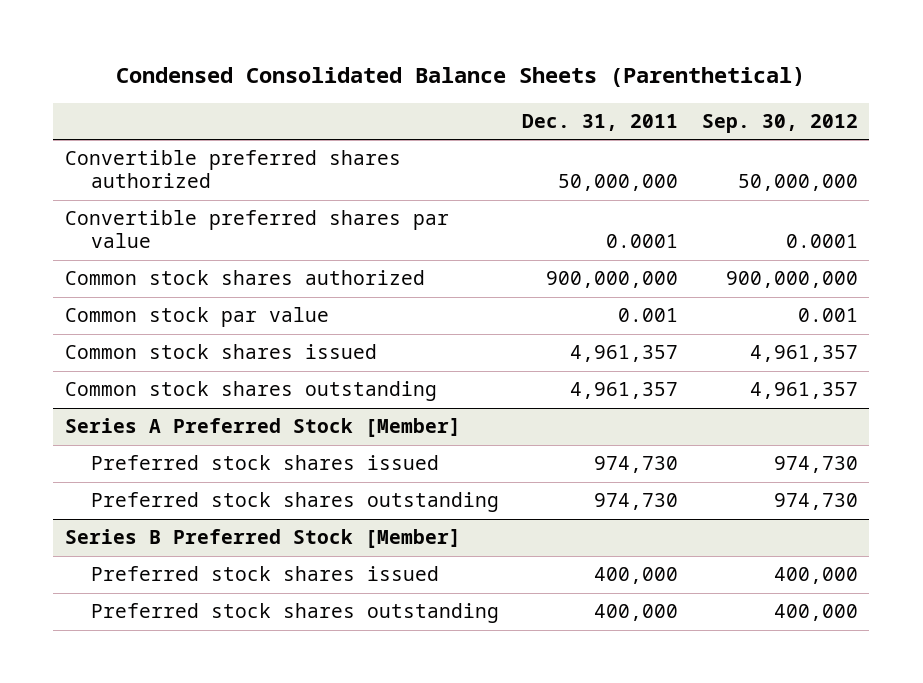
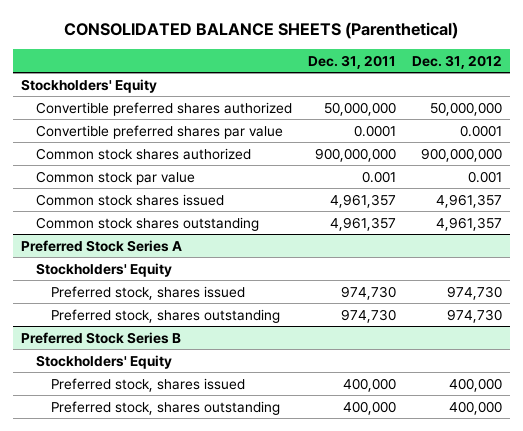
[116,67,806,88] Condensed Consolidated Balance Sheets (Parenthetical) -> [64,21,459,39] CONSOLIDATED BALANCE SHEETS (Parenthetical)
[701,113,858,133] Sep. 30, 2012 -> none
none -> [411,54,502,69] Dec. 31, 2012
none -> [20,78,157,93] Stockholders' Equity
[64,418,461,438] Series A Preferred Stock [Member] -> [20,239,182,252] Preferred Stock Series A
none -> [36,262,173,277] Stockholders' Equity
[91,455,440,471] Preferred stock shares issued -> [51,285,246,300] Preferred stock, shares issued
[91,492,500,513] Preferred stock shares outstanding -> [51,308,281,323] Preferred stock, shares outstanding
[64,529,461,549] Series B Preferred Stock [Member] -> [20,331,181,344] Preferred Stock Series B
none -> [36,354,173,369] Stockholders' Equity
[91,566,440,582] Preferred stock shares issued -> [51,377,246,392] Preferred stock, shares issued
[91,603,500,624] Preferred stock shares outstanding -> [51,400,281,415] Preferred stock, shares outstanding

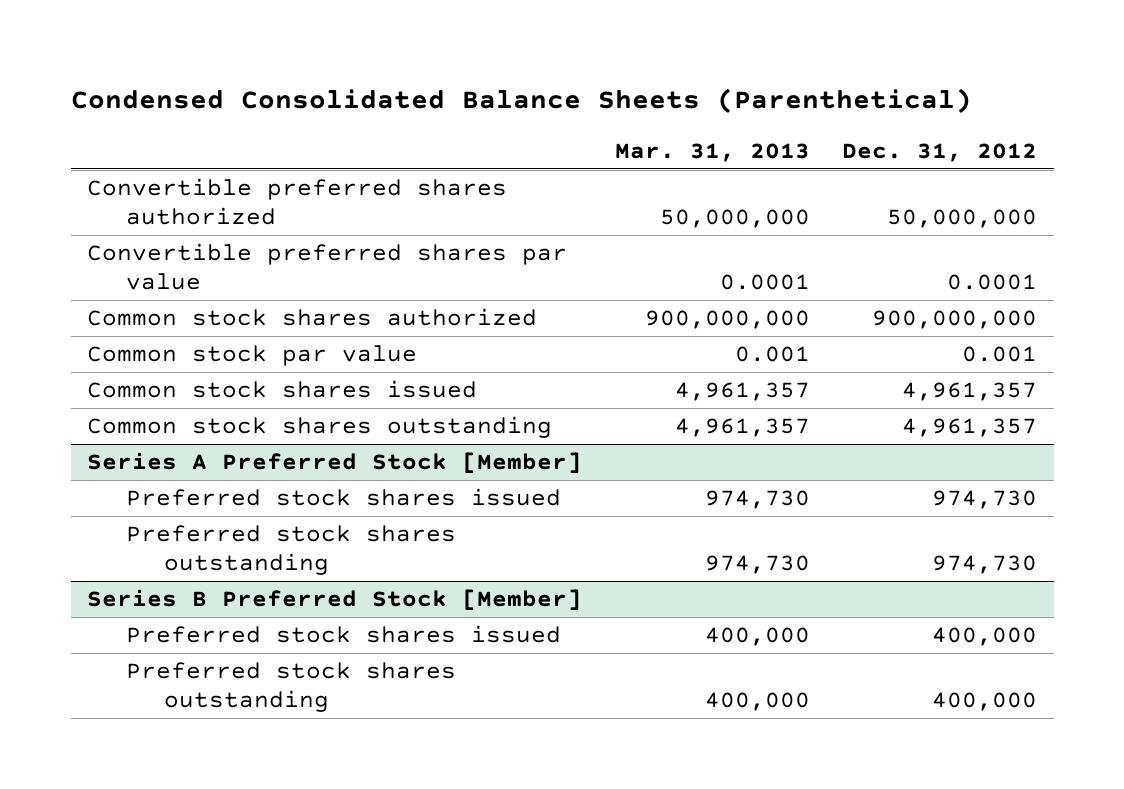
[64,21,459,39] CONSOLIDATED BALANCE SHEETS (Parenthetical) -> [70,88,972,114] Condensed Consolidated Balance Sheets (Parenthetical)
[307,54,396,69] Dec. 31, 2011 -> none
none -> [614,142,810,162] Mar. 31, 2013
[20,78,157,93] Stockholders' Equity -> none
[36,262,173,277] Stockholders' Equity -> none
[36,354,173,369] Stockholders' Equity -> none
[20,239,182,252] Preferred Stock Series A -> [87,452,583,474] Series A Preferred Stock [Member]
[51,285,246,300] Preferred stock, shares issued -> [125,488,561,507] Preferred stock shares issued
[51,308,281,323] Preferred stock, shares outstanding -> [125,525,456,575] Preferred stock shares outstanding
[20,331,181,344] Preferred Stock Series B -> [87,589,583,611] Series B Preferred Stock [Member]
[51,377,246,392] Preferred stock, shares issued -> [125,625,561,644] Preferred stock shares issued
[51,400,281,415] Preferred stock, shares outstanding -> [125,662,456,712] Preferred stock shares outstanding

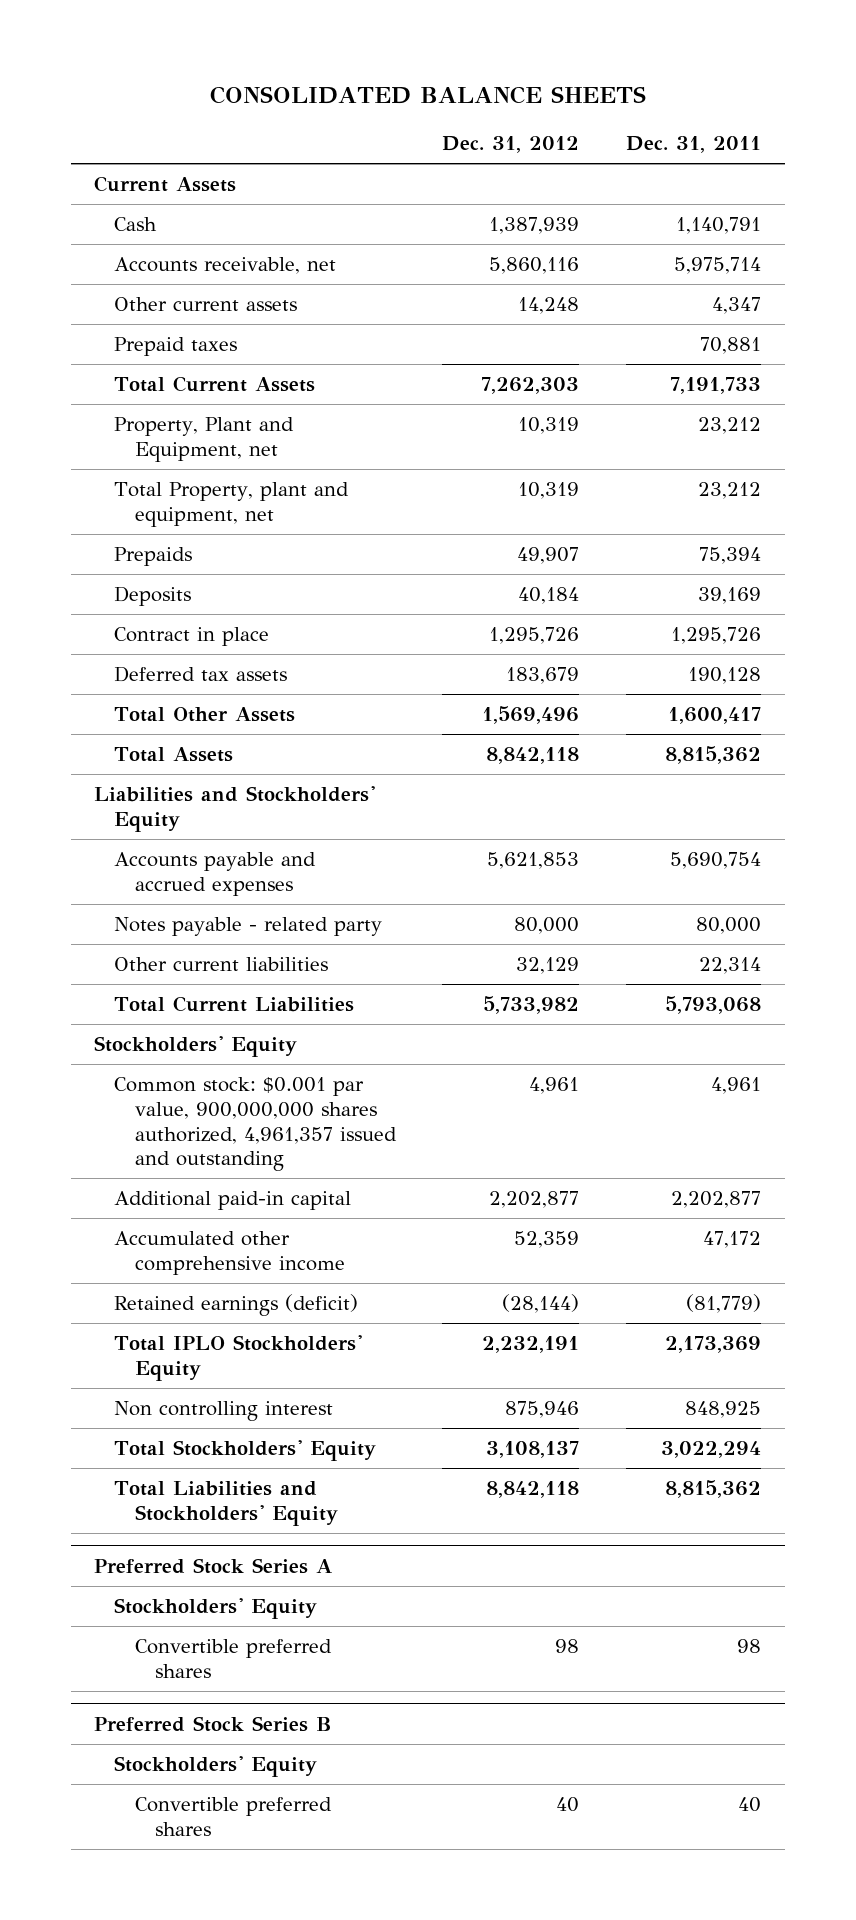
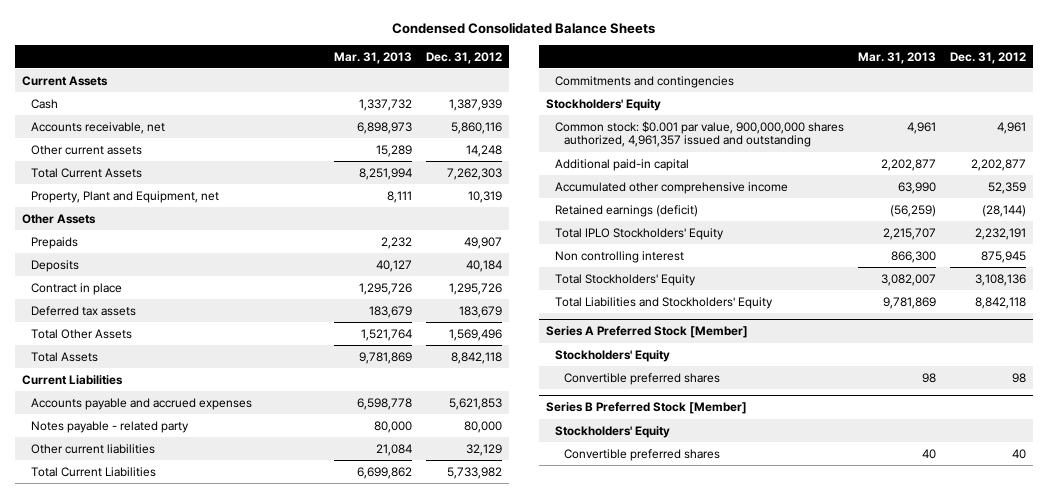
[209,85,646,104] CONSOLIDATED BALANCE SHEETS -> [391,22,655,35] Condensed Consolidated Balance Sheets
[626,136,762,154] Dec. 31, 2011 -> none
none -> [333,51,412,64] Mar. 31, 2013
[114,337,238,357] Prepaid taxes -> none
[114,482,350,527] Total Property, plant and equipment, net -> none
none -> [21,213,96,224] Other Assets
[94,786,376,832] Liabilities and Stockholders' Equity -> none
none -> [21,374,123,385] Current Liabilities
none -> [554,75,734,88] Commitments and contingencies
[505,1401,580,1419] 875,946 -> [980,250,1026,263] 875,945
[486,1441,580,1459] 3,108,137 -> [974,273,1026,286] 3,108,136
[94,1557,333,1574] Preferred Stock Series A -> [545,326,748,339] Series A Preferred Stock [Member]
[94,1715,333,1732] Preferred Stock Series B -> [545,402,747,415] Series B Preferred Stock [Member]

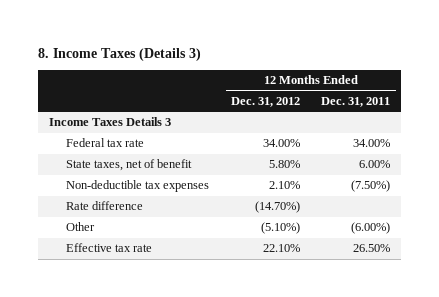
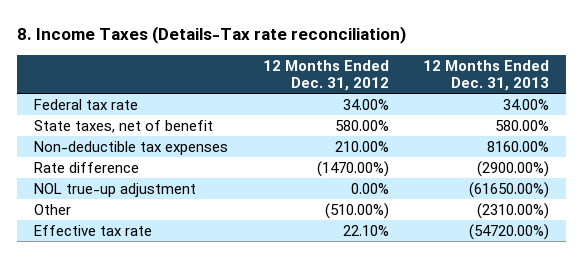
[38,47,202,61] 8. Income Taxes (Details 3) -> [16,26,406,45] 8. Income Taxes (Details-Tax rate reconciliation)
[321,97,391,108] Dec. 31, 2011 -> none
none -> [423,59,550,91] 12 Months Ended Dec. 31, 2013
[49,117,172,127] Income Taxes Details 3 -> none
[268,160,300,169] 5.80% -> [334,119,389,131] 580.00%
[268,181,300,190] 2.10% -> [334,140,389,152] 210.00%
[254,201,300,214] (14.70%) -> [316,160,389,177] (1470.00%)
none -> [34,182,197,197] NOL true-up adjustment
[260,222,300,235] (5.10%) -> [324,202,389,219] (510.00%)

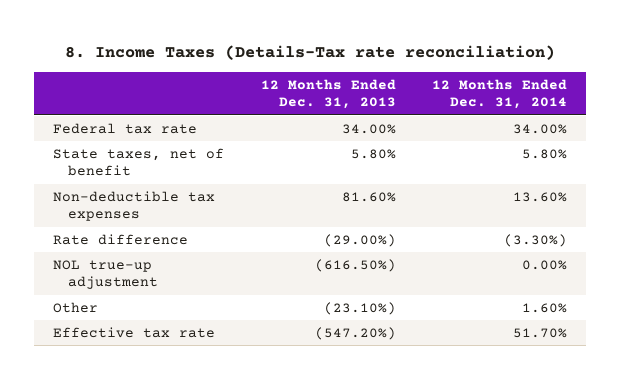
[262,59,389,91] 12 Months Ended Dec. 31, 2012 -> none
none -> [432,78,568,110] 12 Months Ended Dec. 31, 2014
[495,119,550,131] 580.00% -> [350,148,396,159] 5.80%
[487,140,550,152] 8160.00% -> [341,191,396,202] 81.60%
[477,160,550,177] (2900.00%) -> [323,233,396,247] (29.00%)
[469,181,550,198] (61650.00%) -> [314,258,396,272] (616.50%)
[477,202,550,219] (2310.00%) -> [323,301,396,315] (23.10%)
[469,223,550,240] (54720.00%) -> [314,326,396,340] (547.20%)

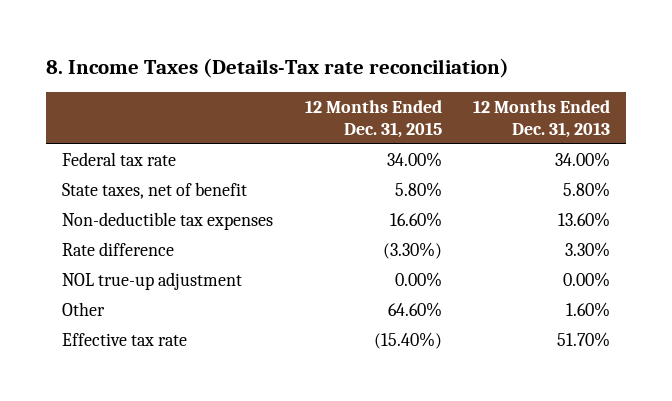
[432,78,568,110] 12 Months Ended Dec. 31, 2014 -> none
none -> [304,99,442,138] 12 Months Ended Dec. 31, 2015
[341,191,396,202] 81.60% -> [558,211,611,227] 13.60%
[323,233,396,247] (29.00%) -> [565,241,611,257] 3.30%
[314,258,396,272] (616.50%) -> [563,271,611,287] 0.00%
[323,301,396,315] (23.10%) -> [566,301,611,317] 1.60%
[314,326,396,340] (547.20%) -> [557,331,611,347] 51.70%

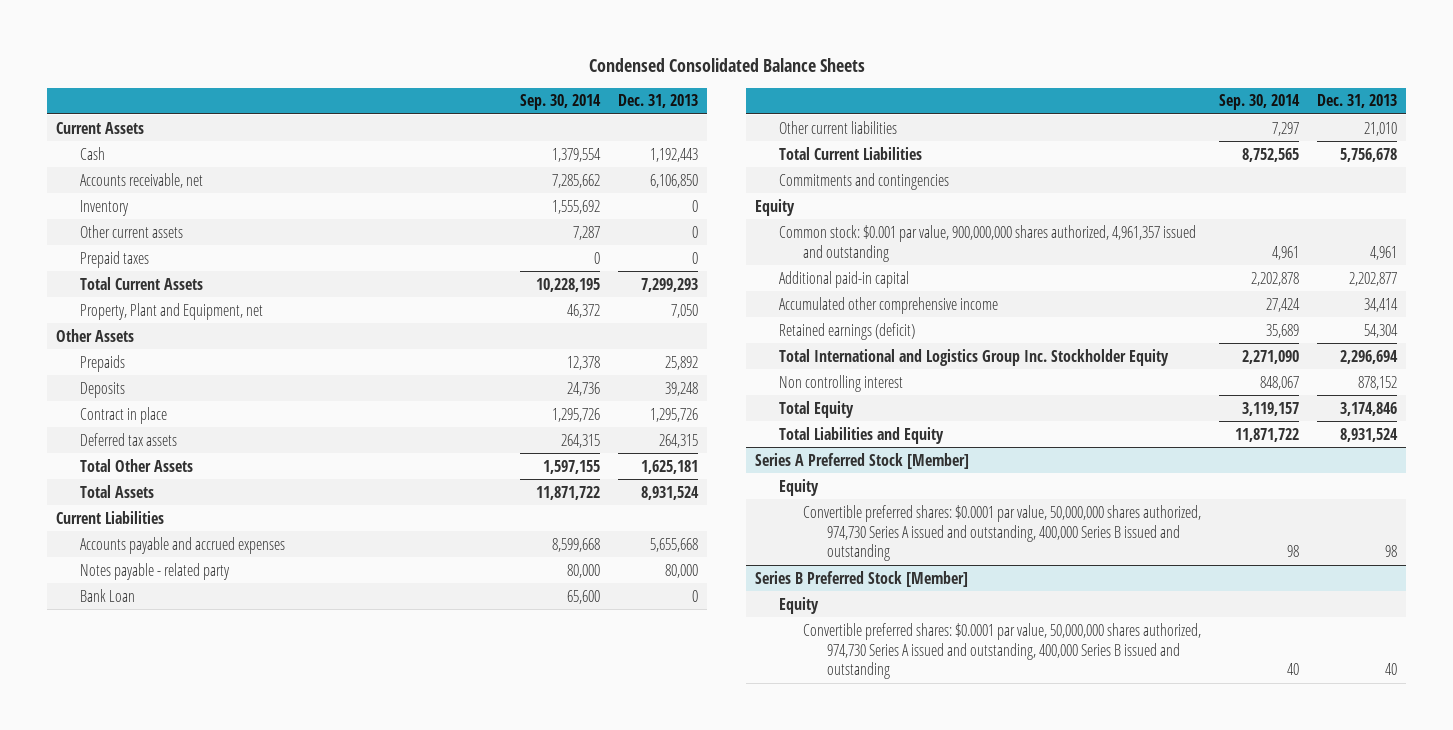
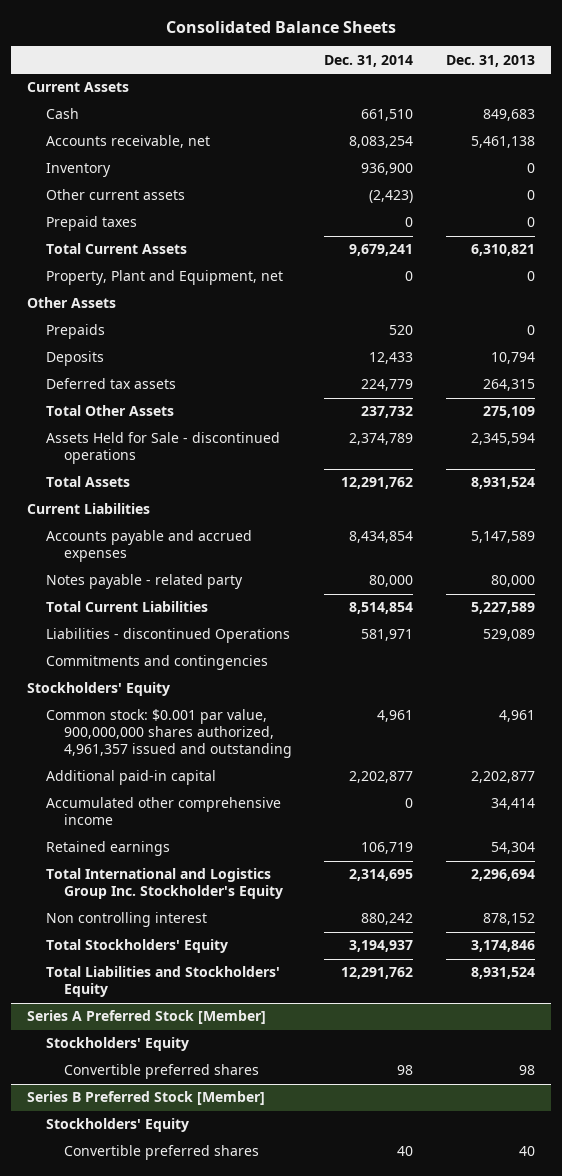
[588,57,865,72] Condensed Consolidated Balance Sheets -> [165,20,396,33] Consolidated Balance Sheets
[519,94,601,111] Sep. 30, 2014 -> none
none -> [324,54,414,67] Dec. 31, 2014
[649,147,698,162] 1,192,443 -> [482,109,535,122] 849,683
[649,173,698,188] 6,106,850 -> [470,136,535,149] 5,461,138
[640,277,698,292] 7,299,293 -> [470,244,535,257] 6,310,821
[670,303,698,318] 7,050 -> [526,271,535,282] 0
[80,406,168,424] Contract in place -> none
[664,355,698,370] 25,892 -> [526,325,535,336] 0
[664,381,698,396] 39,248 -> [490,352,535,365] 10,794
[640,459,698,474] 1,625,181 -> [482,406,535,419] 275,109
none -> [45,432,280,465] Assets Held for Sale - discontinued operations
[649,537,698,552] 5,655,668 -> [470,531,535,544] 5,147,589
[80,588,136,602] Bank Loan -> none
[779,120,898,134] Other current liabilities -> none
[1340,147,1398,162] 5,756,678 -> [470,602,535,615] 5,227,589
none -> [45,628,290,644] Liabilities - discontinued Operations
[755,198,796,216] Equity -> [27,682,171,697] Stockholders' Equity
[779,322,916,340] Retained earnings (deficit) -> [45,841,170,857] Retained earnings
[779,348,1170,366] Total International and Logistics Group Inc. Stockholder Equity -> [45,868,284,900] Total International and Logistics Group Inc. Stockholder's Equity
[779,400,855,418] Total Equity -> [45,939,228,954] Total Stockholders' Equity
[779,426,945,444] Total Liabilities and Equity -> [45,966,280,998] Total Liabilities and Stockholders' Equity
[779,478,820,496] Equity -> [45,1037,189,1052] Stockholders' Equity
[803,504,1202,562] Convertible preferred shares: $0.0001 par value, 50,000,000 shares authorized, 974,730 Series A issued and outstanding, 400,000 Series B issued and outstanding -> [64,1064,260,1080] Convertible preferred shares
[779,596,820,614] Equity -> [45,1118,189,1133] Stockholders' Equity
[803,622,1202,680] Convertible preferred shares: $0.0001 par value, 50,000,000 shares authorized, 974,730 Series A issued and outstanding, 400,000 Series B issued and outstanding -> [64,1145,260,1161] Convertible preferred shares

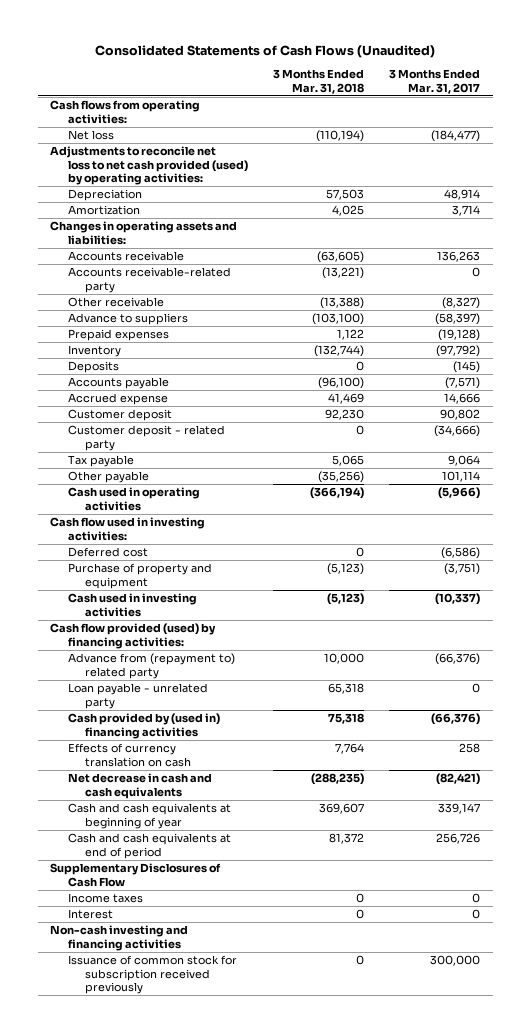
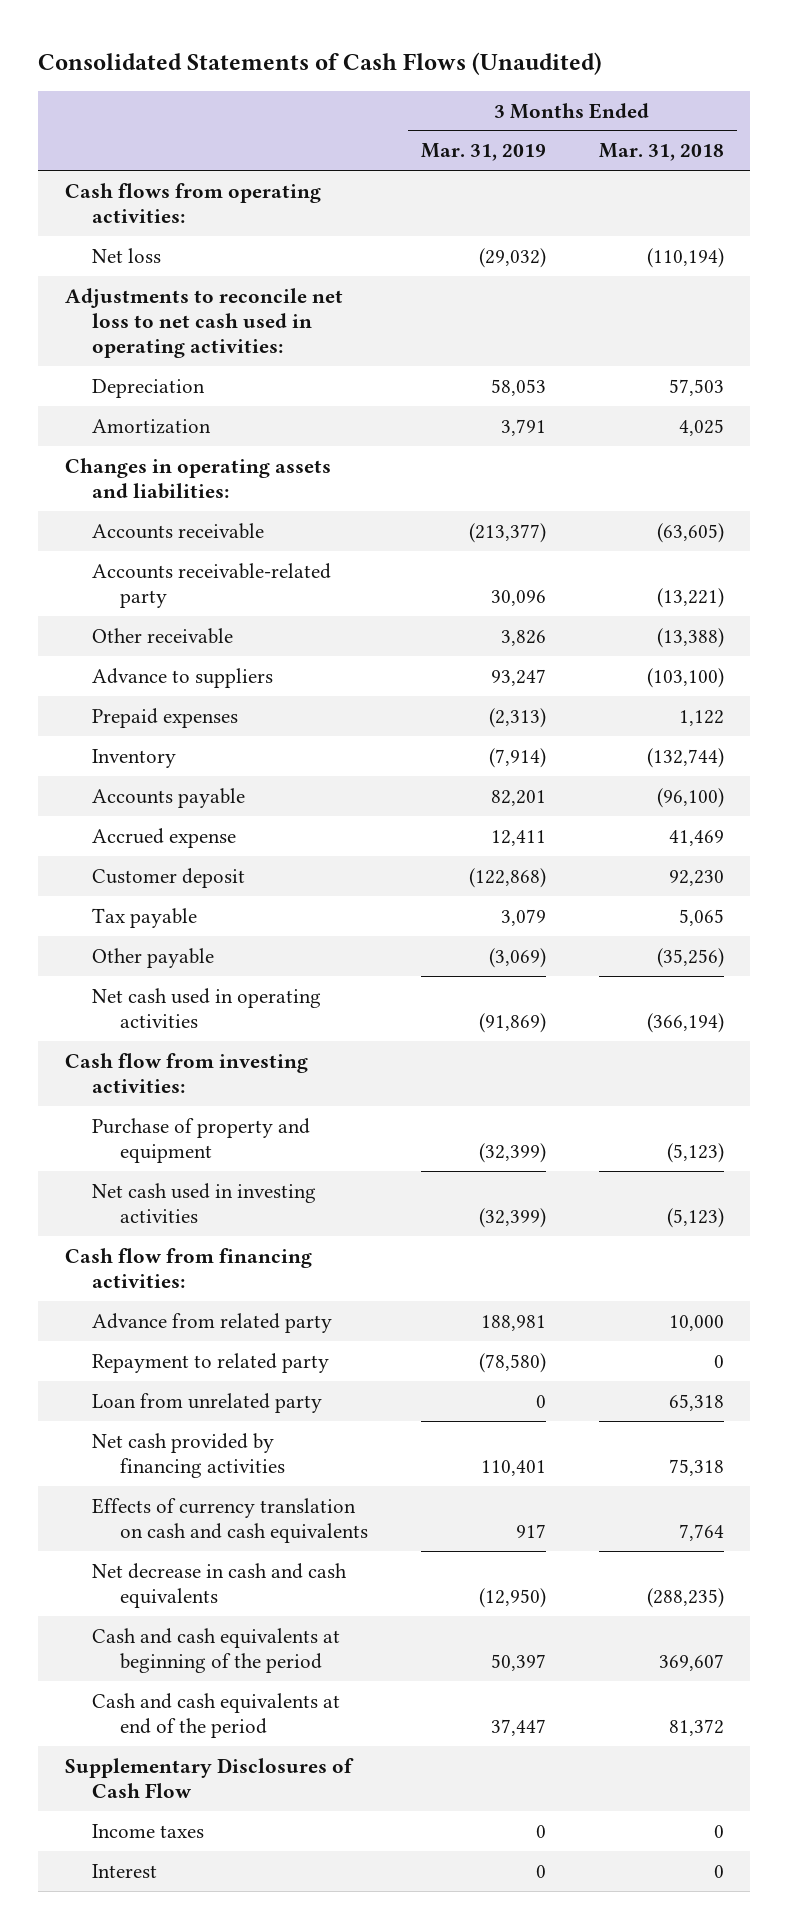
[389,69,481,94] 3 Months Ended Mar. 31, 2017 -> none
none -> [420,143,546,162] Mar. 31, 2019
[50,146,248,186] Adjustments to reconcile net loss to net cash provided (used) by operating activities: -> [64,287,343,359] Adjustments to reconcile net loss to net cash used in operating activities:
[67,361,119,374] Deposits -> none
[67,425,225,451] Customer deposit - related party -> none
[67,547,148,558] Deferred cost -> none
[67,487,200,511] Cash used in operating activities -> [92,987,322,1028] Net cash used in operating activities
[50,517,206,541] Cash flow used in investing activities: -> [64,1052,308,1093] Cash flow from investing activities:
[67,593,197,617] Cash used in investing activities -> [92,1182,317,1223] Net cash used in investing activities
[50,623,217,649] Cash flow provided (used) by financing activities: -> [64,1247,312,1288] Cash flow from financing activities:
[67,653,235,679] Advance from (repayment to) related party -> [92,1312,333,1333] Advance from related party
none -> [92,1352,330,1373] Repayment to related party
[67,683,208,709] Loan payable - unrelated party -> [92,1392,323,1413] Loan from unrelated party
[67,713,220,739] Cash provided by (used in) financing activities -> [92,1432,285,1478] Net cash provided by financing activities
[67,743,192,767] Effects of currency translation on cash -> [92,1497,368,1543] Effects of currency translation on cash and cash equivalents
[67,803,231,829] Cash and cash equivalents at beginning of year -> [92,1627,341,1673] Cash and cash equivalents at beginning of the period
[67,833,231,859] Cash and cash equivalents at end of period -> [92,1692,341,1738] Cash and cash equivalents at end of the period
[50,925,189,951] Non-cash investing and financing activities -> none
[67,955,237,995] Issuance of common stock for subscription received previously -> none

